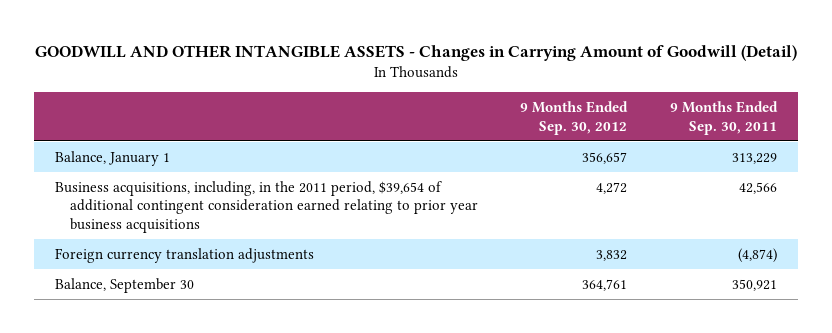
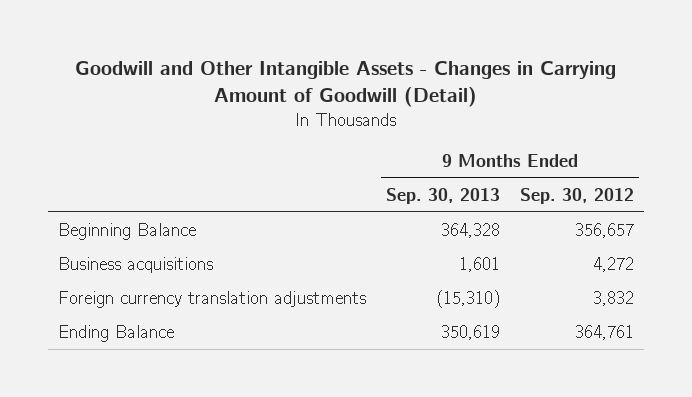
[35,45,798,62] GOODWILL AND OTHER INTANGIBLE ASSETS - Changes in Carrying Amount of Goodwill (Detail) -> [74,61,616,108] Goodwill and Other Intangible Assets - Changes in Carrying Amount of Goodwill (Detail)
[669,101,778,135] 9 Months Ended Sep. 30, 2011 -> none
none -> [385,187,500,204] Sep. 30, 2013
[55,150,171,166] Balance, January 1 -> [58,223,197,241] Beginning Balance
[55,180,478,234] Business acquisitions, including, in the 2011 period, $39,654 of additional contingent consideration earned relating to prior year business acquisitions -> [58,257,214,274] Business acquisitions
[55,277,195,293] Balance, September 30 -> [58,325,175,343] Ending Balance

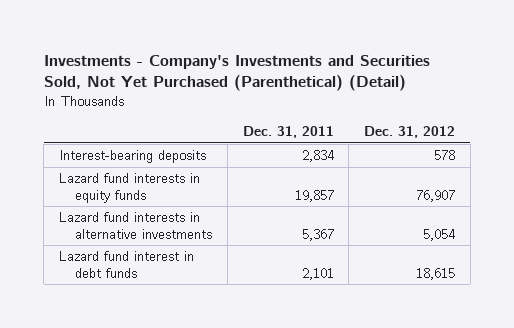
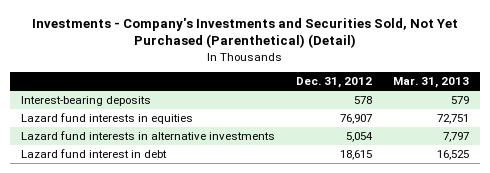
[242,126,334,139] Dec. 31, 2011 -> none
none -> [393,77,470,89] Mar. 31, 2013
[59,173,201,203] Lazard fund interests in equity funds -> [20,113,193,125] Lazard fund interests in equities
[59,251,195,278] Lazard fund interest in debt funds -> [20,149,167,159] Lazard fund interest in debt

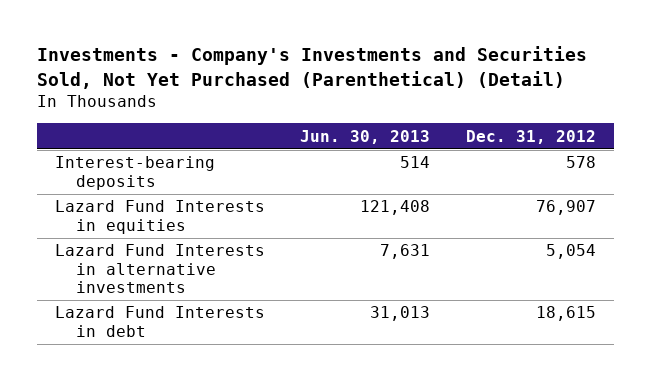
[393,77,470,89] Mar. 31, 2013 -> none
none -> [300,129,431,144] Jun. 30, 2013
[20,113,193,125] Lazard fund interests in equities -> [54,200,265,234] Lazard Fund Interests in equities
[20,131,275,141] Lazard fund interests in alternative investments -> [54,244,265,294] Lazard Fund Interests in alternative investments
[20,149,167,159] Lazard fund interest in debt -> [54,306,265,337] Lazard Fund Interests in debt

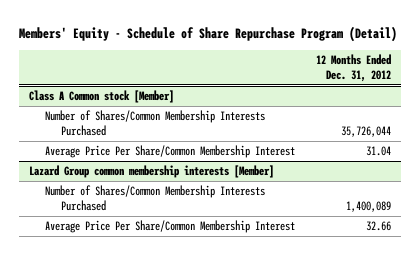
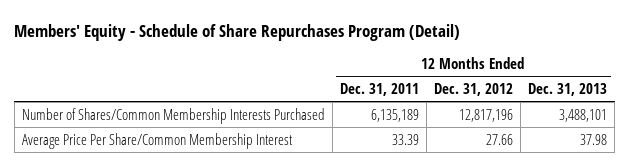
[19,25,398,42] Members' Equity - Schedule of Share Repurchase Program (Detail) -> [14,23,461,41] Members' Equity - Schedule of Share Repurchases Program (Detail)
none -> [339,83,419,97] Dec. 31, 2011
none -> [528,83,608,97] Dec. 31, 2013
[29,89,175,103] Class A Common stock [Member] -> none
[29,164,275,178] Lazard Group common membership interests [Member] -> none
[45,184,266,212] Number of Shares/Common Membership Interests Purchased -> none
[45,219,296,233] Average Price Per Share/Common Membership Interest -> none
[340,126,391,138] 35,726,044 -> [458,108,513,122] 12,817,196
[365,145,391,156] 31.04 -> [485,133,513,145] 27.66

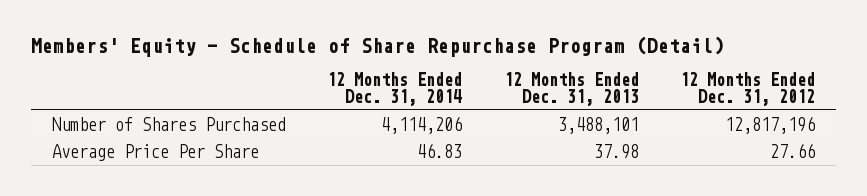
[14,23,461,41] Members' Equity - Schedule of Share Repurchases Program (Detail) -> [31,35,725,57] Members' Equity - Schedule of Share Repurchase Program (Detail)
[339,83,419,97] Dec. 31, 2011 -> none
none -> [327,72,463,106] 12 Months Ended Dec. 31, 2014
[21,107,325,124] Number of Shares/Common Membership Interests Purchased -> [52,116,287,131] Number of Shares Purchased
[21,132,293,149] Average Price Per Share/Common Membership Interest -> [52,143,260,161] Average Price Per Share

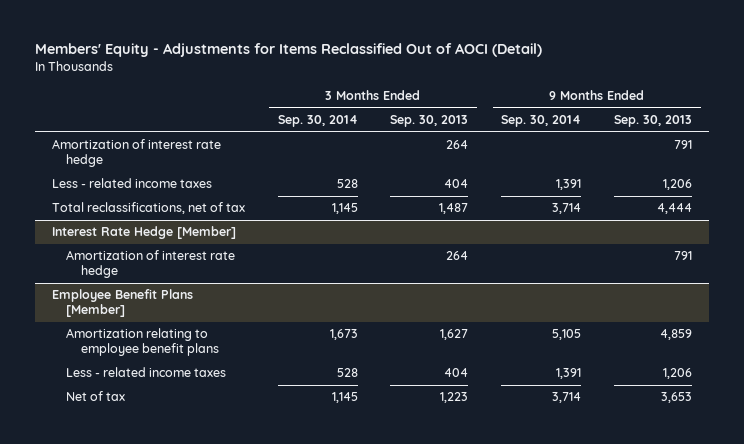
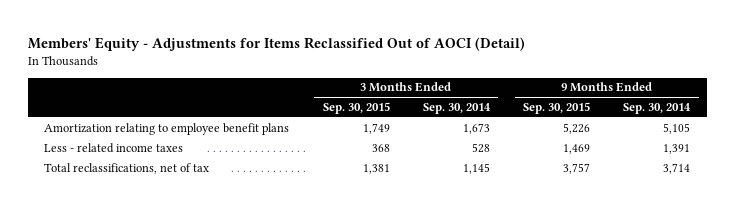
[390,115,469,128] Sep. 30, 2013 -> none
[614,115,693,128] Sep. 30, 2013 -> none
none -> [322,101,390,114] Sep. 30, 2015
none -> [523,101,591,114] Sep. 30, 2015
[51,139,221,168] Amortization of interest rate hedge -> none
[51,178,212,189] Less - related income taxes -> none
[51,226,236,240] Interest Rate Hedge [Member] -> none
[66,250,236,279] Amortization of interest rate hedge -> none
[51,289,193,318] Employee Benefit Plans [Member] -> none
[66,391,126,402] Net of tax -> none
[51,202,245,215] Total reclassifications, net of tax -> [44,162,210,174] Total reclassifications, net of tax

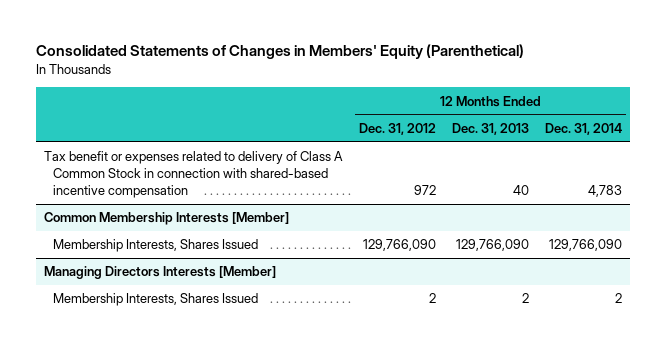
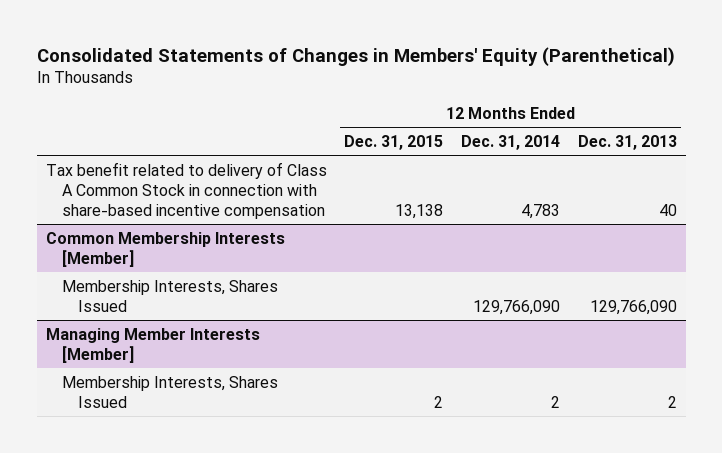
[358,122,436,135] Dec. 31, 2012 -> none
none -> [344,134,444,150] Dec. 31, 2015
[43,151,343,198] Tax benefit or expenses related to delivery of Class A Common Stock in connection with shared-based incentive compensation -> [45,161,327,219] Tax benefit related to delivery of Class A Common Stock in connection with share-based incentive compensation
[43,266,276,280] Managing Directors Interests [Member] -> [45,327,260,363] Managing Member Interests [Member]

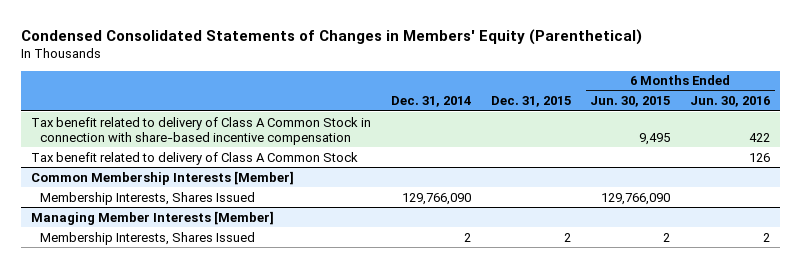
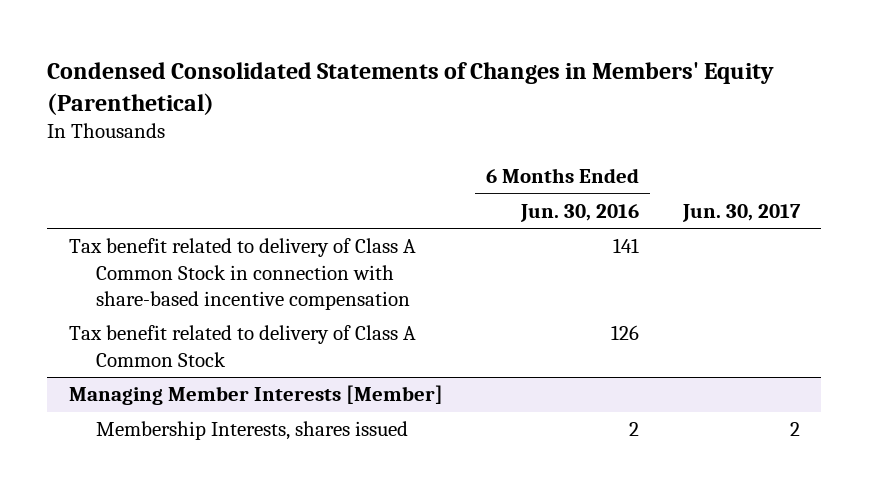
[390,96,471,108] Dec. 31, 2014 -> none
[490,96,571,108] Dec. 31, 2015 -> none
[590,96,671,108] Jun. 30, 2015 -> none
none -> [681,203,801,222] Jun. 30, 2017
[749,132,771,142] 422 -> [613,238,640,254] 141
[30,170,294,185] Common Membership Interests [Member] -> none
[39,191,255,205] Membership Interests, Shares Issued -> none
[39,231,255,245] Membership Interests, Shares Issued -> [95,421,408,441] Membership Interests, shares issued

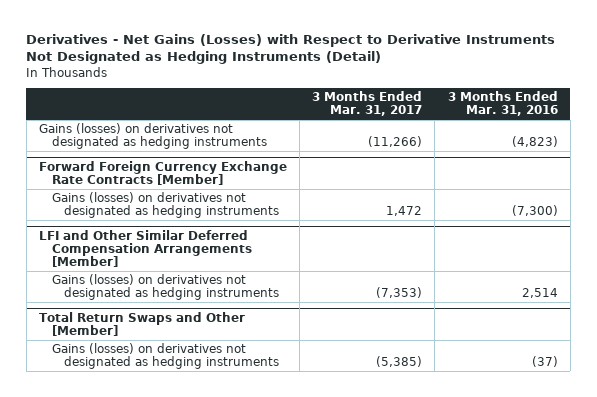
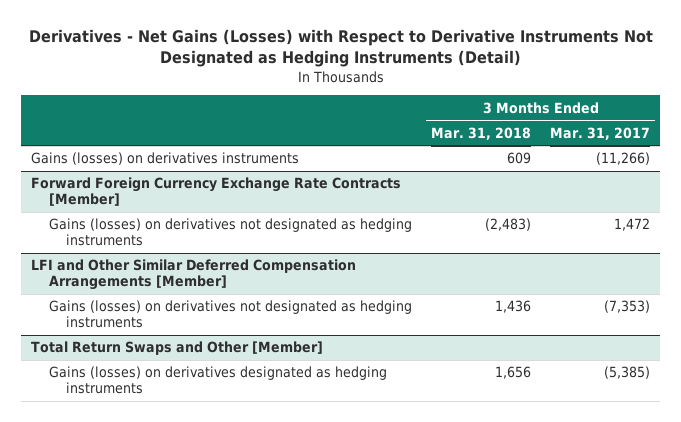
[447,90,558,117] 3 Months Ended Mar. 31, 2016 -> none
none -> [430,126,531,140] Mar. 31, 2018
[38,123,267,150] Gains (losses) on derivatives not designated as hedging instruments -> [30,152,299,166] Gains (losses) on derivatives instruments
[51,343,280,370] Gains (losses) on derivatives not designated as hedging instruments -> [48,366,387,395] Gains (losses) on derivatives designated as hedging instruments

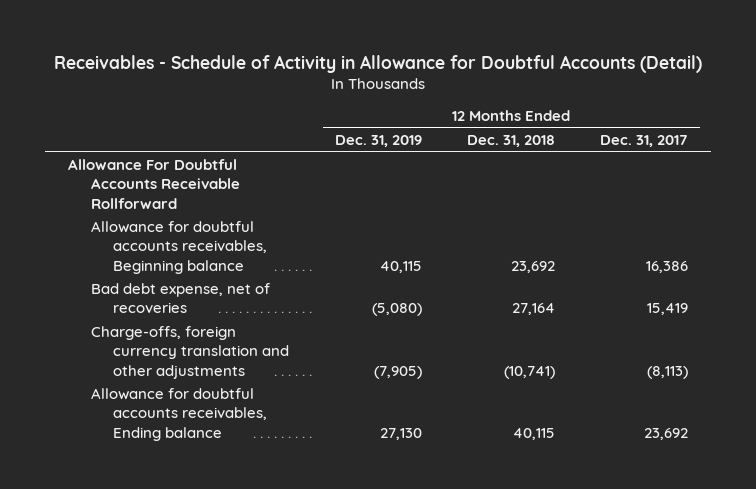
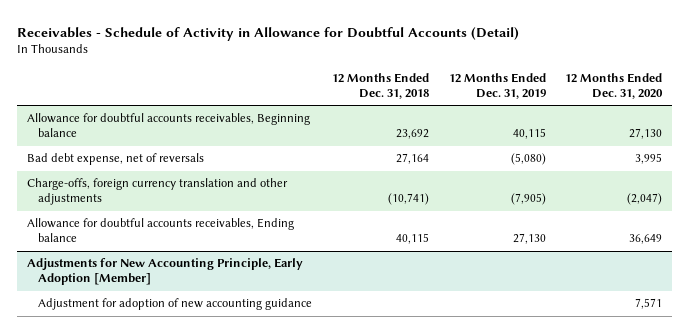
[600,135,689,148] Dec. 31, 2017 -> none
none -> [565,72,664,100] 12 Months Ended Dec. 31, 2020
[67,159,240,209] Allowance For Doubtful Accounts Receivable Rollforward -> none
[90,283,270,314] Bad debt expense, net of recoveries -> [27,153,205,166] Bad debt expense, net of reversals
none -> [27,258,304,286] Adjustments for New Accounting Principle, Early Adoption [Member]
none -> [37,298,312,311] Adjustment for adoption of new accounting guidance

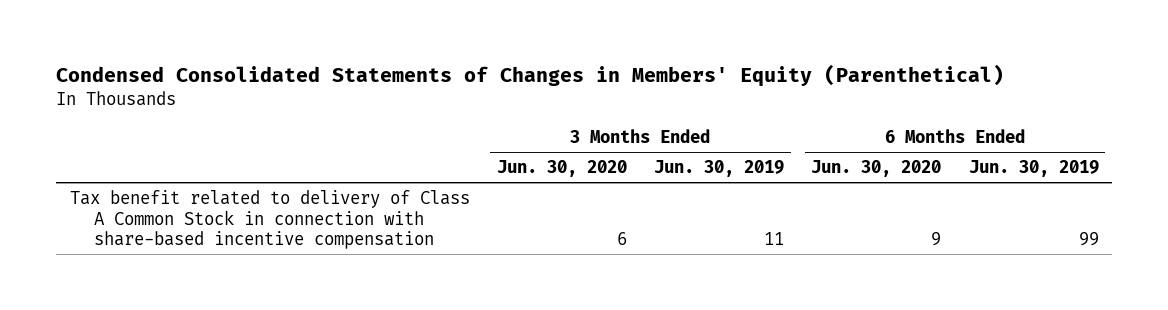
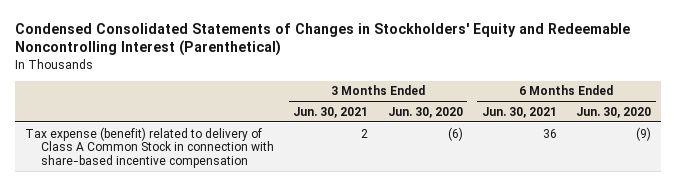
[56,64,1005,88] Condensed Consolidated Statements of Changes in Members' Equity (Parenthetical) -> [15,22,631,57] Condensed Consolidated Statements of Changes in Stockholders' Equity and Redeemable Noncontrolling Interest (Parenthetical)
[654,160,785,178] Jun. 30, 2019 -> none
[968,160,1099,178] Jun. 30, 2019 -> none
none -> [293,106,369,118] Jun. 30, 2021
none -> [481,106,557,118] Jun. 30, 2021
[69,189,470,250] Tax benefit related to delivery of Class A Common Stock in connection with share-based incentive compensation -> [24,126,275,169] Tax expense (benefit) related to delivery of Class A Common Stock in connection with share-based incentive compensation
[616,232,627,246] 6 -> [447,126,463,141] (6)
[931,232,942,247] 9 -> [635,126,651,141] (9)

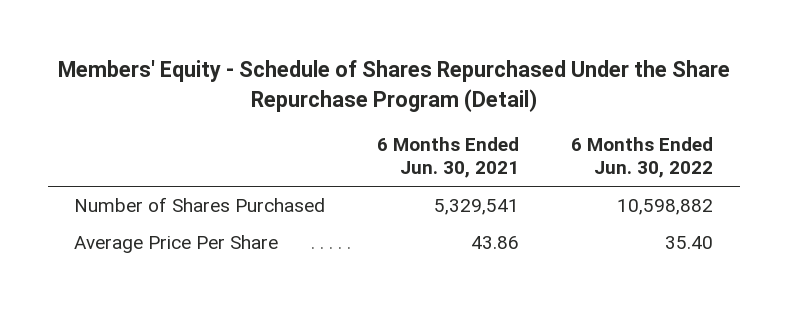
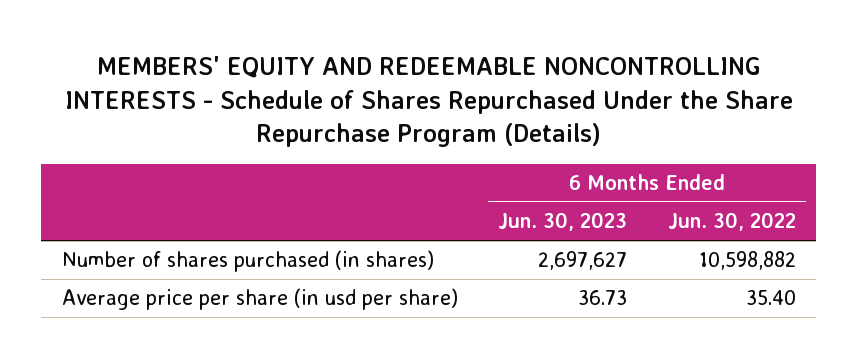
[57,60,730,112] Members' Equity - Schedule of Shares Repurchased Under the Share Repurchase Program (Detail) -> [64,55,793,148] MEMBERS' EQUITY AND REDEEMABLE NONCONTROLLING INTERESTS - Schedule of Shares Repurchased Under the Share Repurchase Program (Details)
[377,136,520,179] 6 Months Ended Jun. 30, 2021 -> none
none -> [498,212,628,232] Jun. 30, 2023
[74,197,326,213] Number of Shares Purchased -> [61,250,434,273] Number of shares purchased (in shares)
[74,235,279,254] Average Price Per Share -> [61,288,458,311] Average price per share (in usd per share)

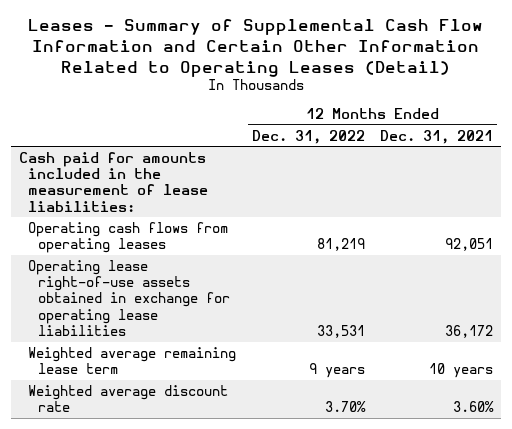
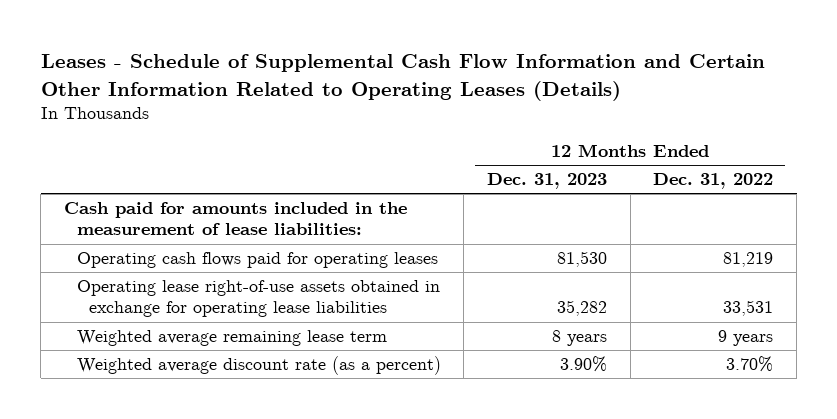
[28,19,484,77] Leases - Summary of Supplemental Cash Flow Information and Certain Other Information Related to Operating Leases (Detail) -> [40,54,765,101] Leases - Schedule of Supplemental Cash Flow Information and Certain Other Information Related to Operating Leases (Details)
[380,129,494,144] Dec. 31, 2021 -> none
none -> [486,173,607,190] Dec. 31, 2023
[28,221,229,254] Operating cash flows from operating leases -> [76,252,438,269] Operating cash flows paid for operating leases
[28,384,229,413] Weighted average discount rate -> [76,356,441,376] Weighted average discount rate (as a percent)

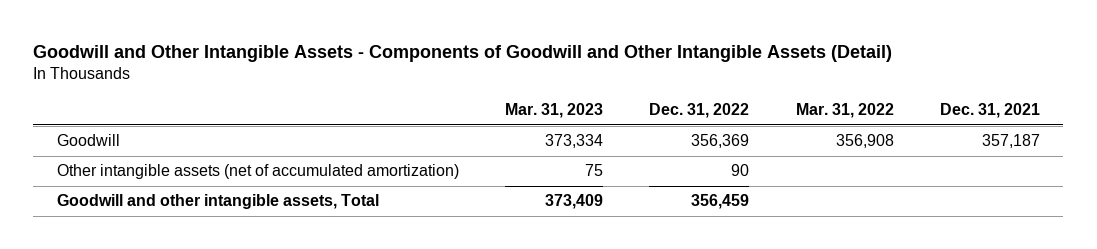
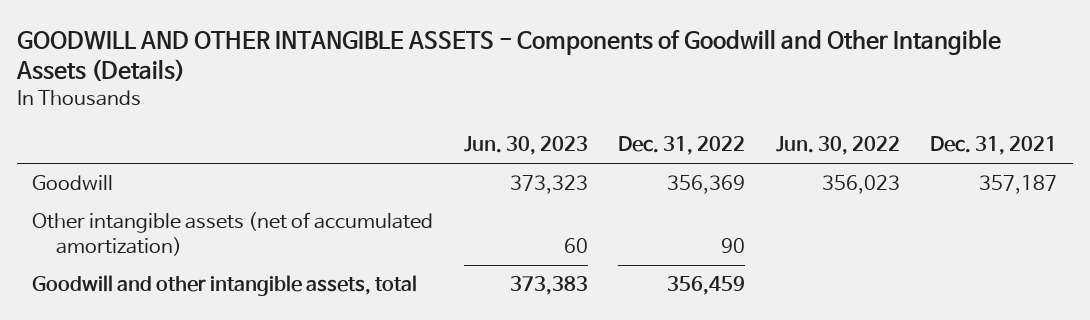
[33,44,893,62] Goodwill and Other Intangible Assets - Components of Goodwill and Other Intangible Assets (Detail) -> [16,28,1002,83] GOODWILL AND OTHER INTANGIBLE ASSETS - Components of Goodwill and Other Intangible Assets (Details)
[505,103,604,119] Mar. 31, 2023 -> none
[795,103,894,119] Mar. 31, 2022 -> none
none -> [463,136,588,156] Jun. 30, 2023
none -> [775,136,900,156] Jun. 30, 2022
[56,194,379,210] Goodwill and other intangible assets, Total -> [32,275,418,297] Goodwill and other intangible assets, total

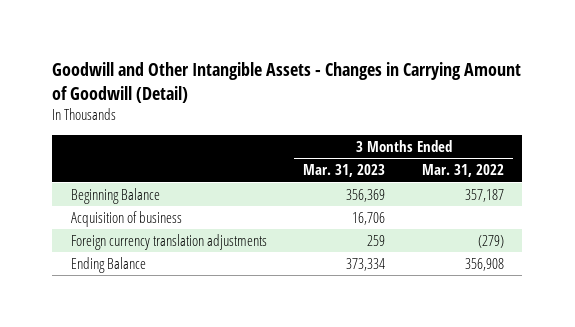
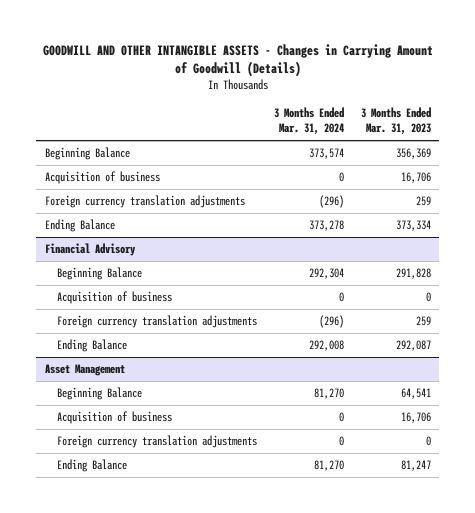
[52,62,522,103] Goodwill and Other Intangible Assets - Changes in Carrying Amount of Goodwill (Detail) -> [42,43,433,78] GOODWILL AND OTHER INTANGIBLE ASSETS - Changes in Carrying Amount of Goodwill (Details)
[422,164,505,178] Mar. 31, 2022 -> none
none -> [273,107,344,136] 3 Months Ended Mar. 31, 2024
none -> [44,243,136,257] Financial Advisory
none -> [56,267,142,281] Beginning Balance
none -> [56,291,172,305] Acquisition of business
none -> [56,315,257,329] Foreign currency translation adjustments
none -> [56,339,127,353] Ending Balance
none -> [44,364,125,377] Asset Management
none -> [56,387,142,401] Beginning Balance
none -> [56,411,172,425] Acquisition of business
none -> [56,435,257,449] Foreign currency translation adjustments
none -> [56,459,127,473] Ending Balance

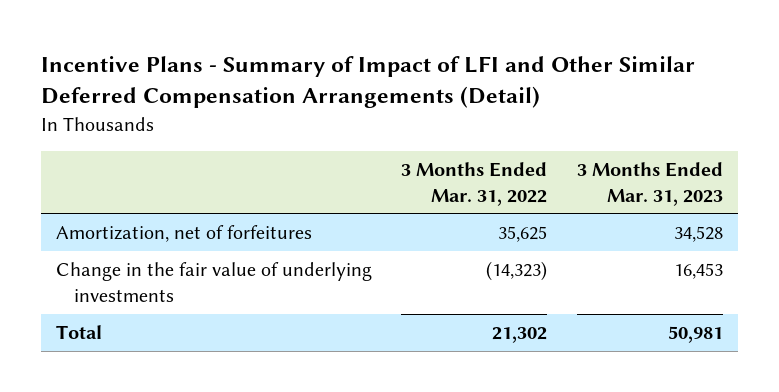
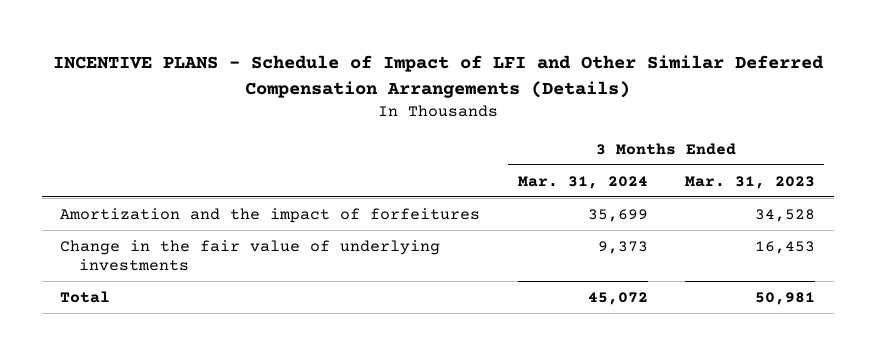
[41,56,696,109] Incentive Plans - Summary of Impact of LFI and Other Similar Deferred Compensation Arrangements (Detail) -> [52,54,824,98] INCENTIVE PLANS - Schedule of Impact of LFI and Other Similar Deferred Compensation Arrangements (Details)
[401,161,548,206] 3 Months Ended Mar. 31, 2022 -> none
none -> [517,175,648,189] Mar. 31, 2024
[55,224,312,242] Amortization, net of forfeitures -> [60,207,481,223] Amortization and the impact of forfeitures

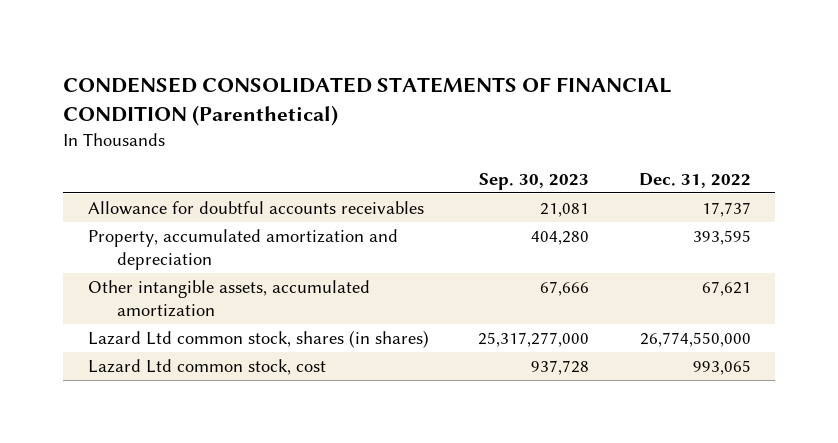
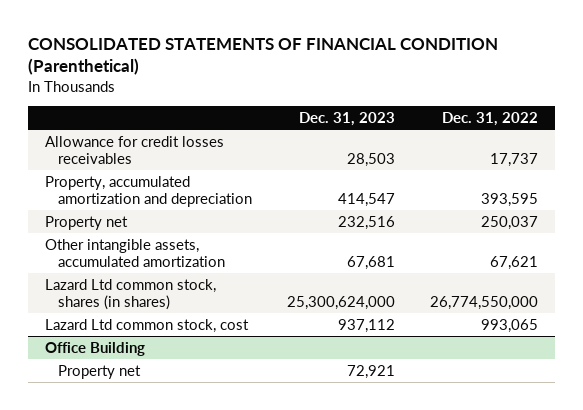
[62,76,672,126] CONDENSED CONSOLIDATED STATEMENTS OF FINANCIAL CONDITION (Parenthetical) -> [28,38,499,76] CONSOLIDATED STATEMENTS OF FINANCIAL CONDITION (Parenthetical)
[479,172,590,190] Sep. 30, 2023 -> none
none -> [299,111,396,126] Dec. 31, 2023
[87,201,424,216] Allowance for doubtful accounts receivables -> [45,135,225,164] Allowance for credit losses receivables
none -> [45,215,129,230] Property net
none -> [45,341,146,356] Office Building
none -> [58,364,142,379] Property net

